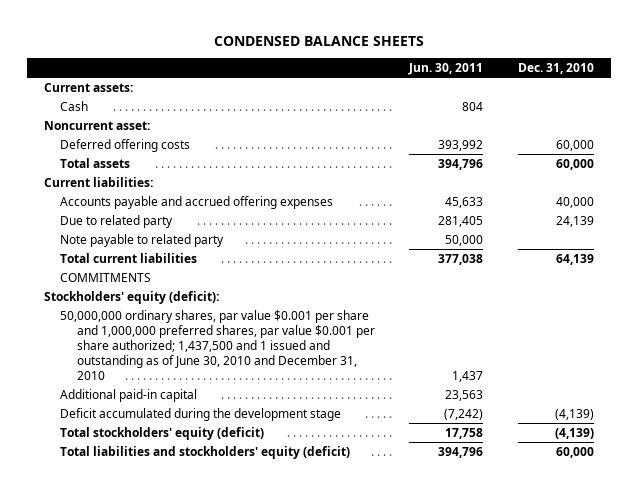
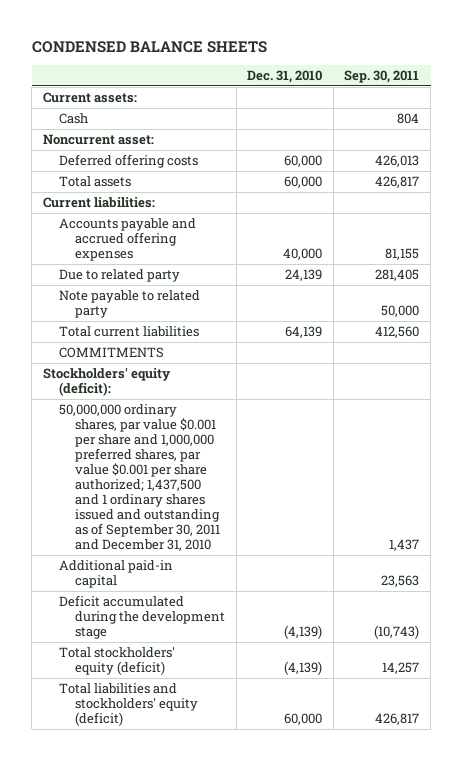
[408,63,484,76] Jun. 30, 2011 -> none
none -> [344,70,420,84] Sep. 30, 2011
[60,310,375,380] 50,000,000 ordinary shares, par value $0.001 per share and 1,000,000 preferred shares, par value $0.001 per share authorized; 1,437,500 and 1 issued and outstanding as of June 30, 2010 and December 31, 2010 -> [59,404,221,551] 50,000,000 ordinary shares, par value $0.001 per share and 1,000,000 preferred shares, par value $0.001 per share authorized; 1,437,500 and 1 ordinary shares issued and outstanding as of September 30, 2011 and December 31, 2010

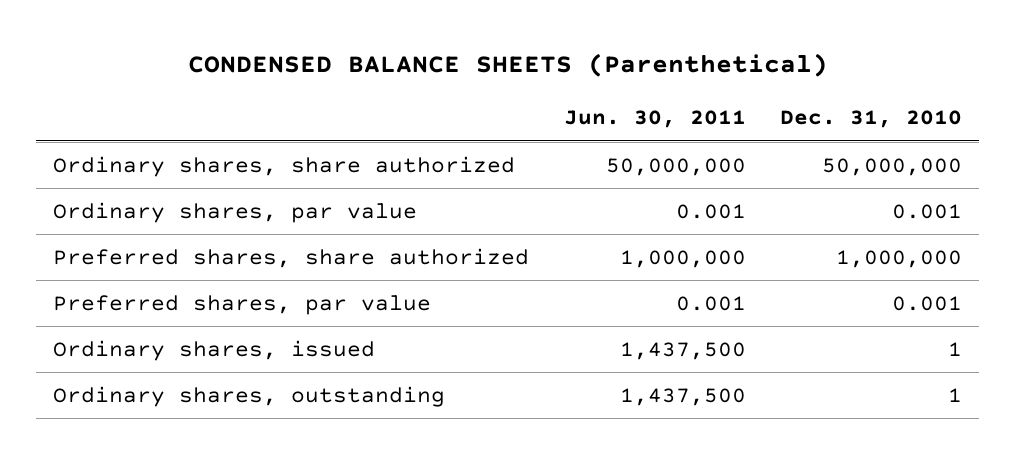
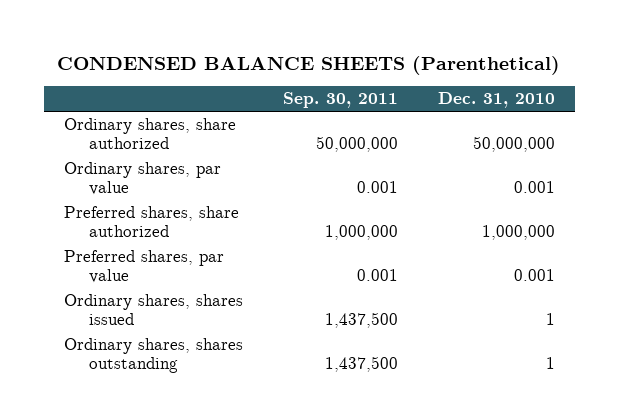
[563,110,746,129] Jun. 30, 2011 -> none
none -> [282,92,398,109] Sep. 30, 2011
[53,339,376,361] Ordinary shares, issued -> [63,294,243,326] Ordinary shares, shares issued
[53,385,446,407] Ordinary shares, outstanding -> [63,338,243,374] Ordinary shares, shares outstanding

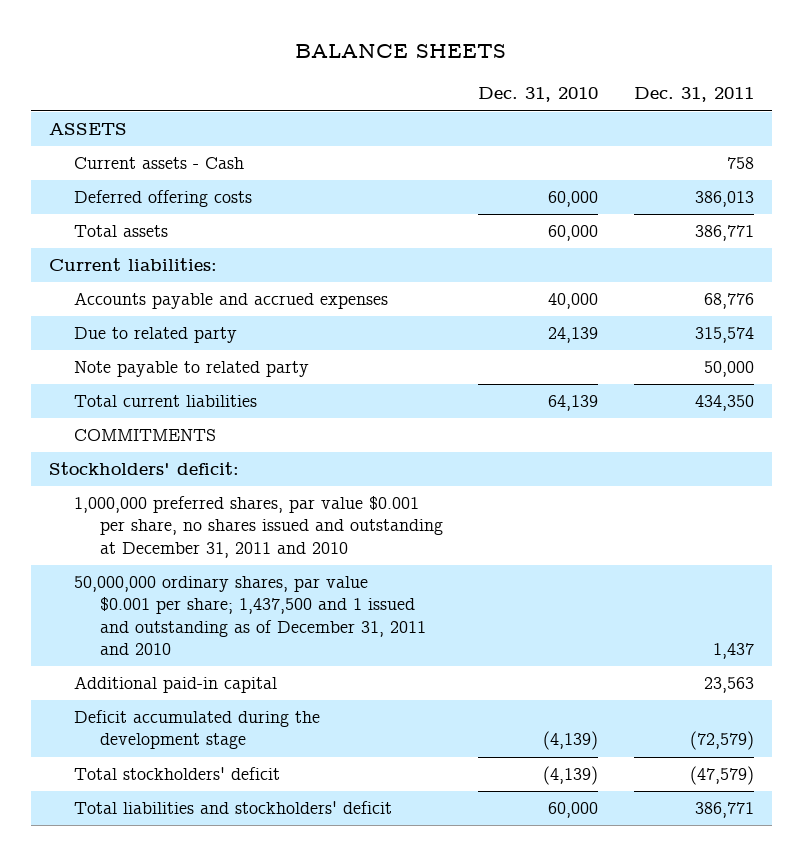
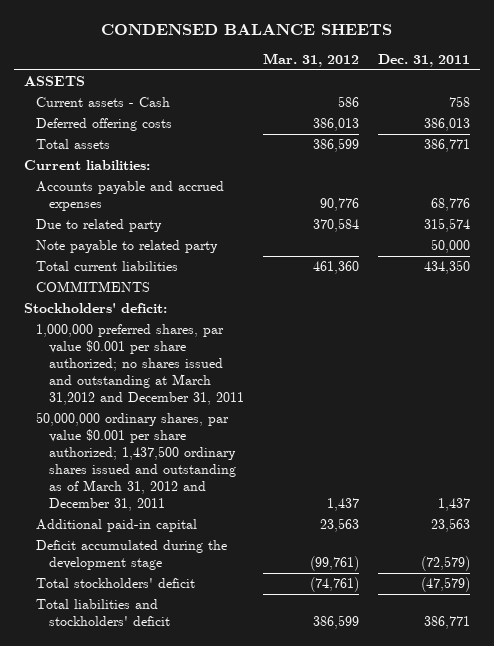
[295,44,507,59] BALANCE SHEETS -> [101,24,393,36] CONDENSED BALANCE SHEETS
[478,87,599,103] Dec. 31, 2010 -> none
none -> [263,52,360,67] Mar. 31, 2012
[74,496,443,558] 1,000,000 preferred shares, par value $0.001 per share, no shares issued and outstanding at December 31, 2011 and 2010 -> [36,324,244,406] 1,000,000 preferred shares, par value $0.001 per share authorized; no shares issued and outstanding at March 31,2012 and December 31, 2011
[74,576,426,655] 50,000,000 ordinary shares, par value $0.001 per share; 1,437,500 and 1 issued and outstanding as of December 31, 2011 and 2010 -> [36,412,236,511] 50,000,000 ordinary shares, par value $0.001 per share authorized; 1,437,500 ordinary shares issued and outstanding as of March 31, 2012 and December 31, 2011

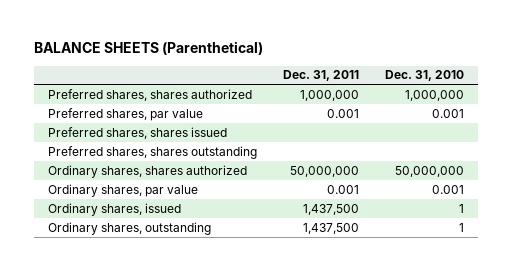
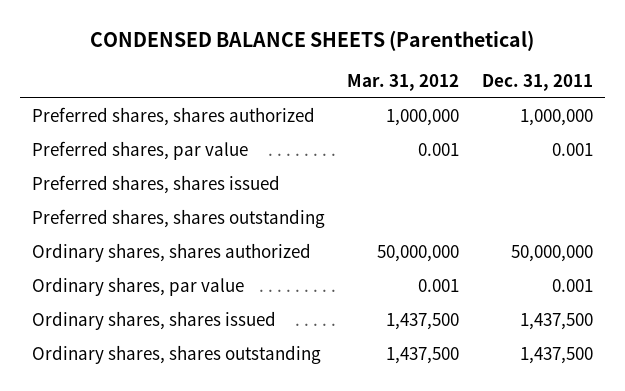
[34,41,264,56] BALANCE SHEETS (Parenthetical) -> [90,29,535,51] CONDENSED BALANCE SHEETS (Parenthetical)
[385,70,465,82] Dec. 31, 2010 -> none
none -> [347,74,460,92] Mar. 31, 2012
[47,202,181,216] Ordinary shares, issued -> [31,311,276,331] Ordinary shares, shares issued
[47,221,211,235] Ordinary shares, outstanding -> [31,345,321,365] Ordinary shares, shares outstanding

